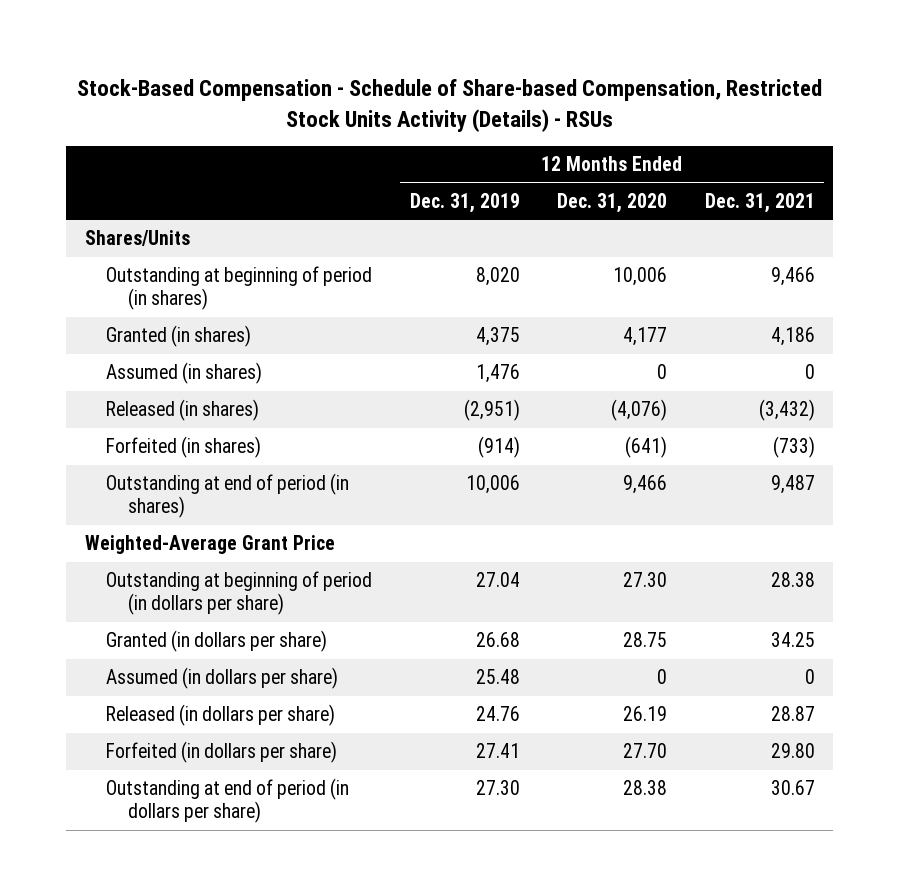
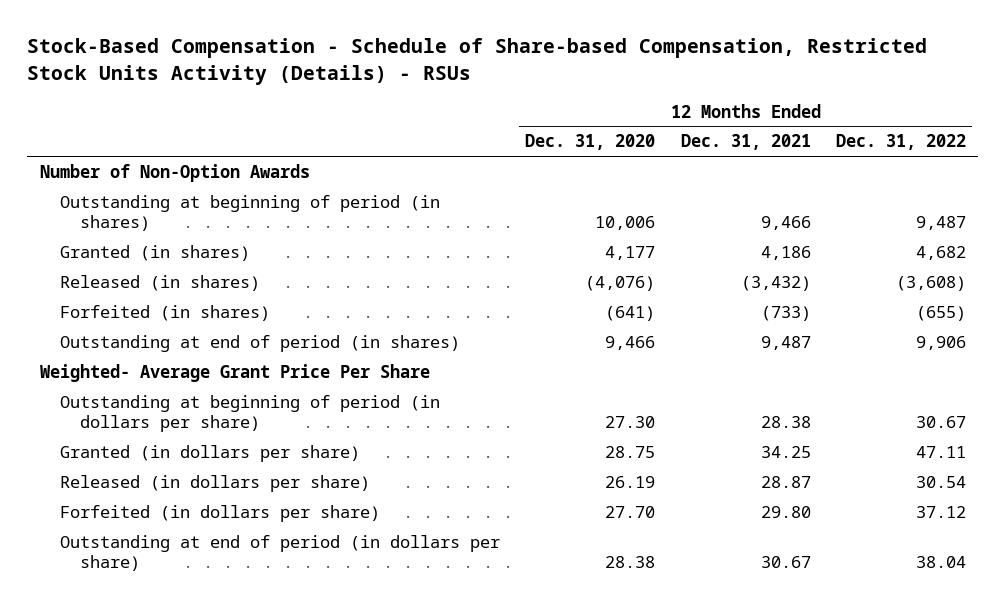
[409,192,520,213] Dec. 31, 2019 -> none
none -> [835,134,966,151] Dec. 31, 2022
[84,230,190,247] Shares/Units -> [39,164,310,183] Number of Non-Option Awards
[106,362,263,385] Assumed (in shares) -> none
[84,535,335,555] Weighted-Average Grant Price -> [39,364,430,383] Weighted- Average Grant Price Per Share
[106,667,339,690] Assumed (in dollars per share) -> none

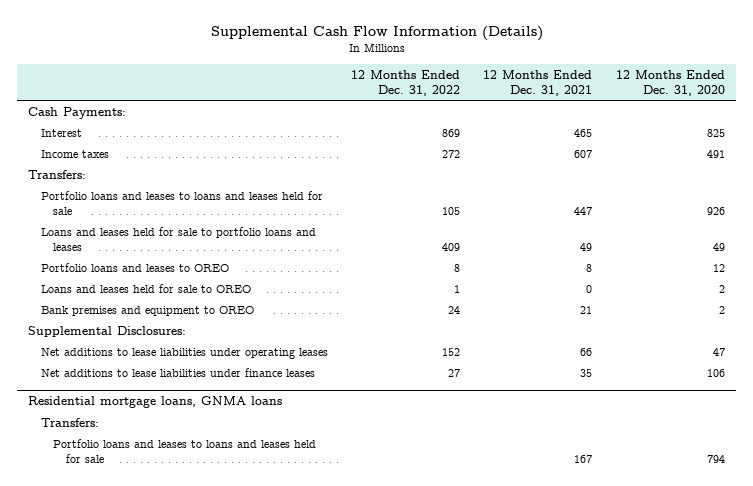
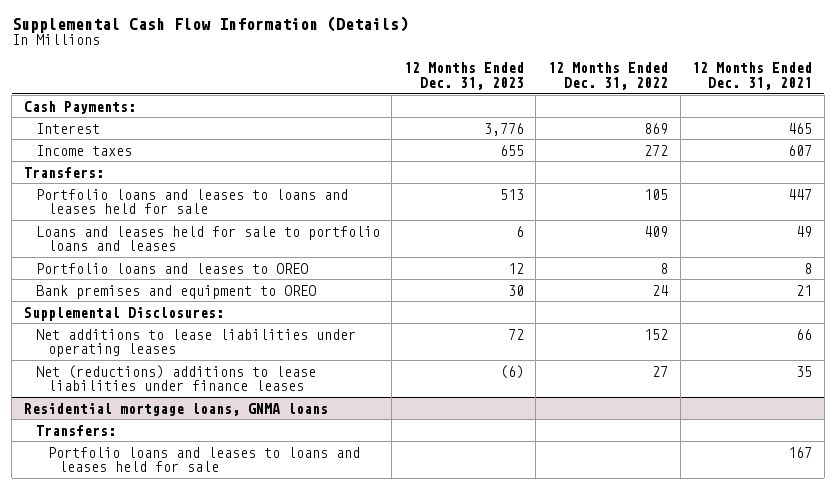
[615,69,725,96] 12 Months Ended Dec. 31, 2020 -> none
none -> [403,62,524,90] 12 Months Ended Dec. 31, 2023
[40,283,251,293] Loans and leases held for sale to OREO -> none
[40,367,315,377] Net additions to lease liabilities under finance leases -> [35,364,316,391] Net (reductions) additions to lease liabilities under finance leases

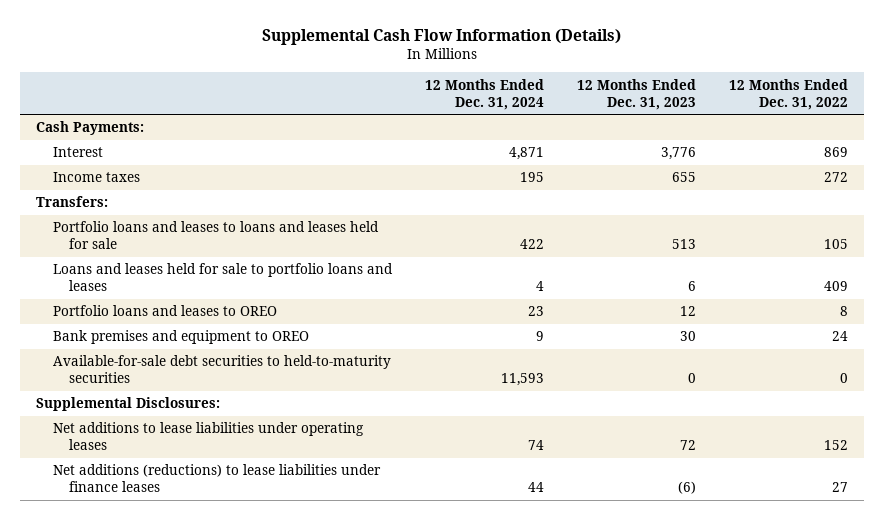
[692,62,813,90] 12 Months Ended Dec. 31, 2021 -> none
none -> [424,78,544,110] 12 Months Ended Dec. 31, 2024
none -> [52,355,391,384] Available-for-sale debt securities to held-to-maturity securities
[23,402,328,416] Residential mortgage loans, GNMA loans -> none
[35,424,116,436] Transfers: -> none
[47,446,360,472] Portfolio loans and leases to loans and leases held for sale -> none
[35,364,316,391] Net (reductions) additions to lease liabilities under finance leases -> [52,464,381,493] Net additions (reductions) to lease liabilities under finance leases

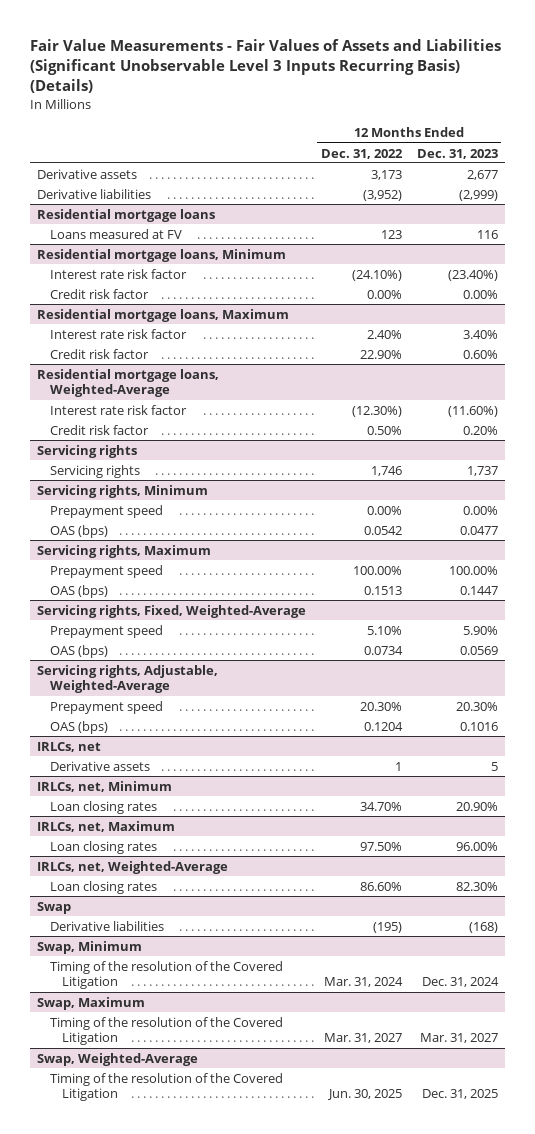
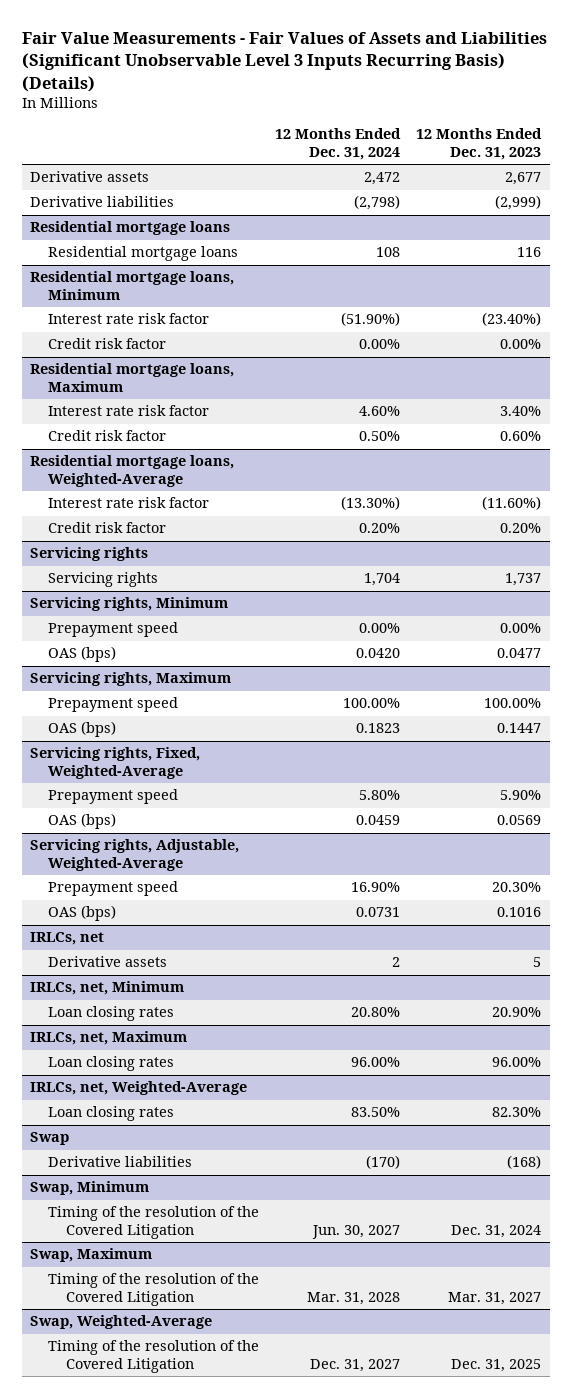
[320,148,403,159] Dec. 31, 2022 -> none
none -> [275,128,402,160] 12 Months Ended Dec. 31, 2024
[49,228,182,239] Loans measured at FV -> [48,246,239,262] Residential mortgage loans

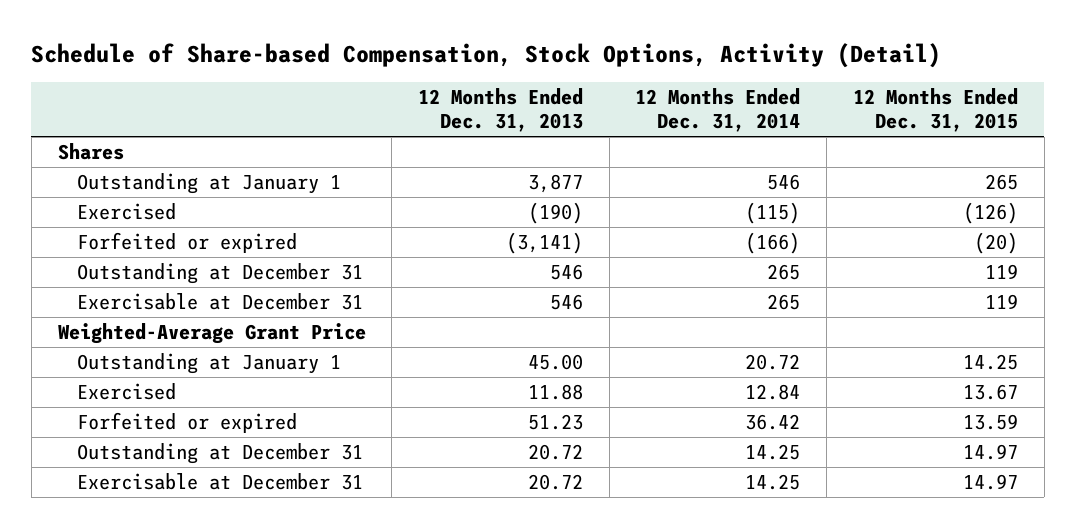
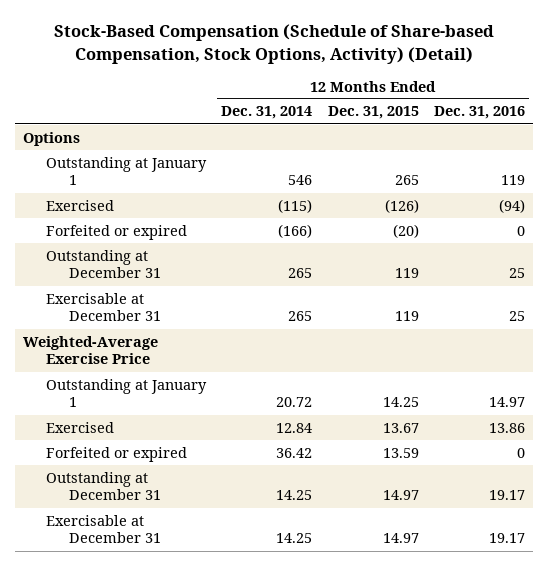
[31,43,942,69] Schedule of Share-based Compensation, Stock Options, Activity (Detail) -> [53,24,494,64] Stock-Based Compensation (Schedule of Share-based Compensation, Stock Options, Activity) (Detail)
[418,87,584,133] 12 Months Ended Dec. 31, 2013 -> none
none -> [434,106,526,120] Dec. 31, 2016
[57,142,124,160] Shares -> [22,131,80,146] Options
[57,322,366,344] Weighted-Average Grant Price -> [22,335,158,365] Weighted-Average Exercise Price

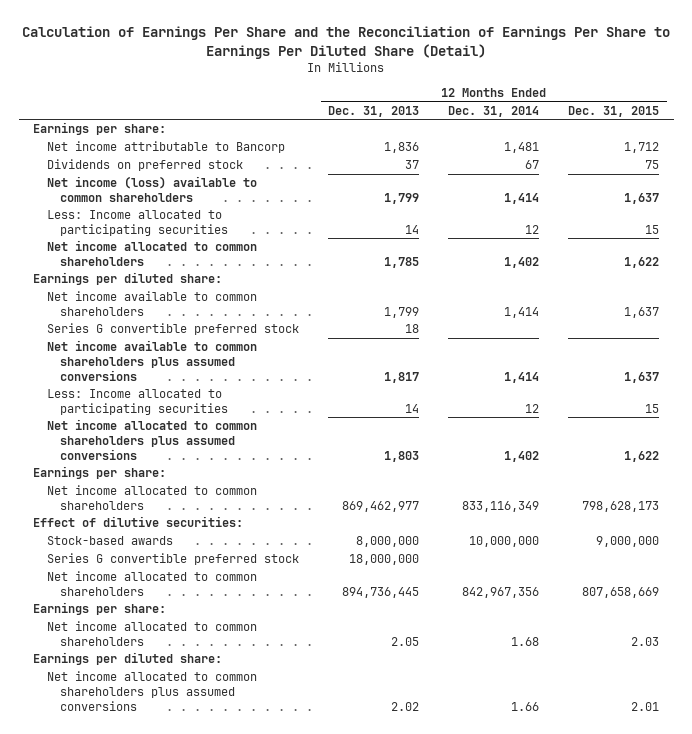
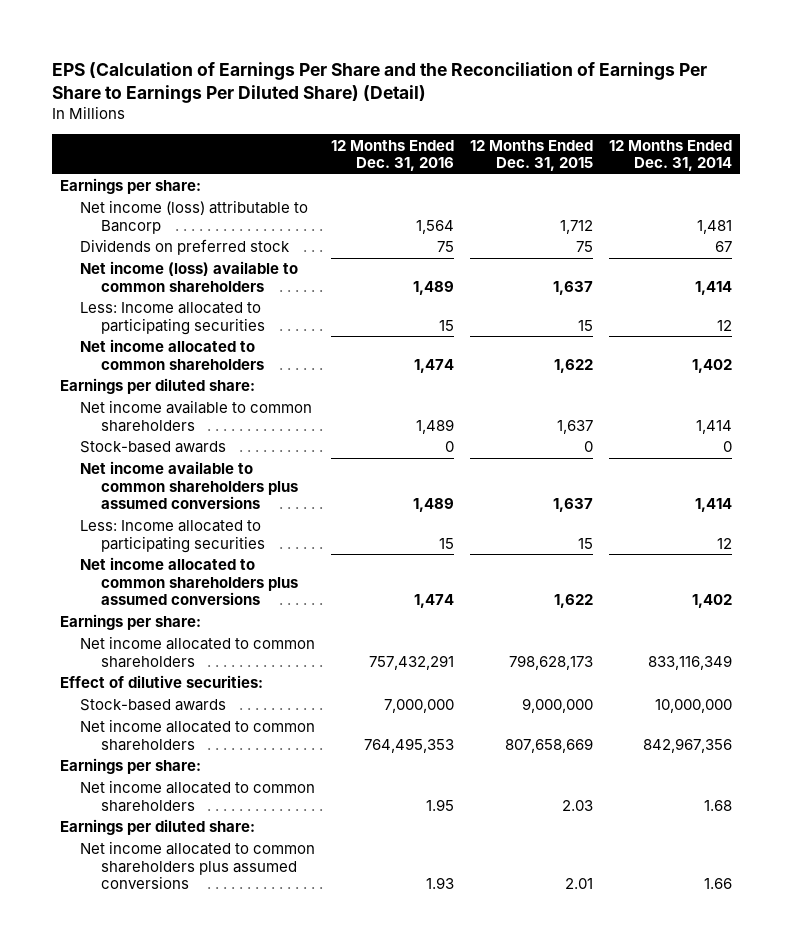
[22,26,671,59] Calculation of Earnings Per Share and the Reconciliation of Earnings Per Share to Earnings Per Diluted Share (Detail) -> [52,61,708,103] EPS (Calculation of Earnings Per Share and the Reconciliation of Earnings Per Share to Earnings Per Diluted Share) (Detail)
[327,106,419,118] Dec. 31, 2013 -> none
none -> [331,139,455,172] 12 Months Ended Dec. 31, 2016
[46,141,285,154] Net income attributable to Bancorp -> [80,200,309,234] Net income (loss) attributable to Bancorp
[46,323,299,336] Series G convertible preferred stock -> none
none -> [80,441,227,454] Stock-based awards
[46,553,299,566] Series G convertible preferred stock -> none

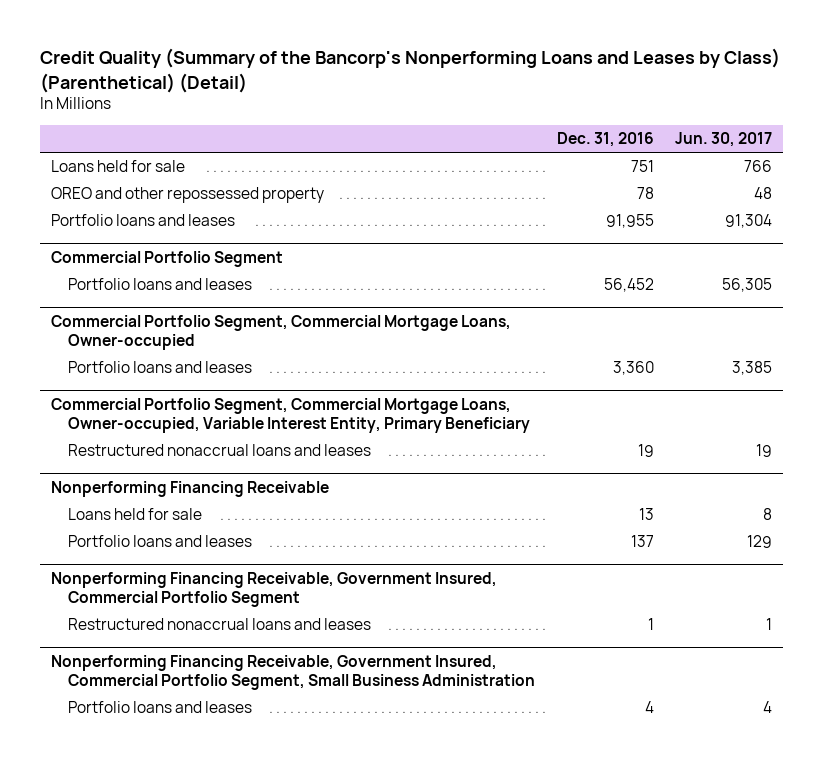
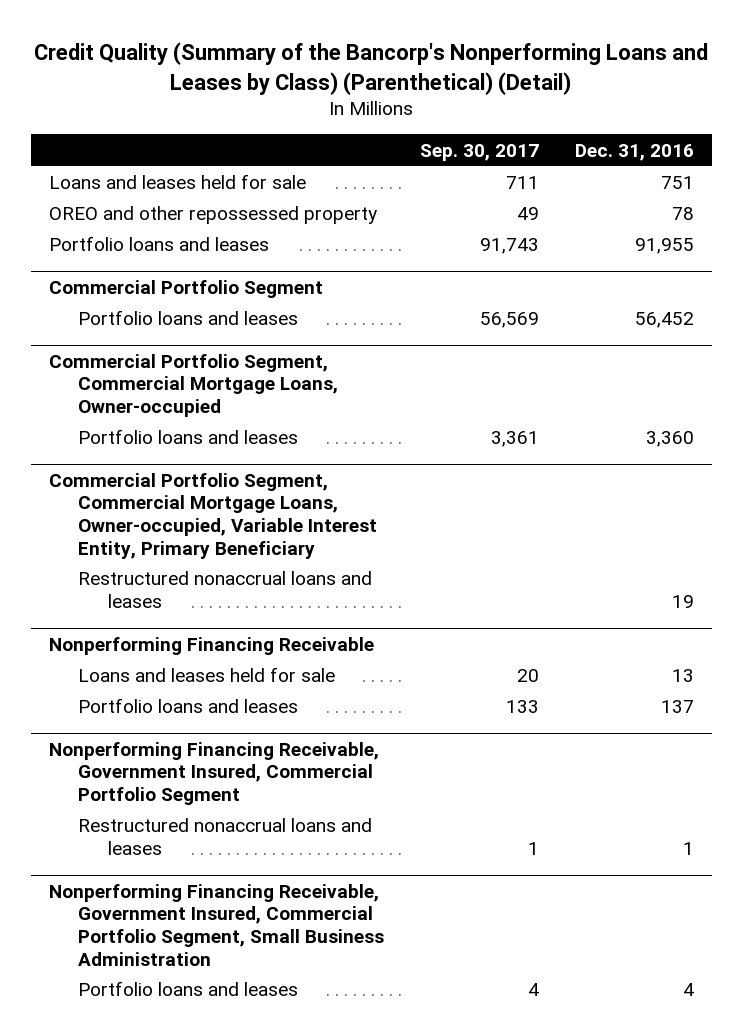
[675,132,773,148] Jun. 30, 2017 -> none
none -> [420,143,540,161] Sep. 30, 2017
[51,160,186,173] Loans held for sale -> [48,174,306,190] Loans and leases held for sale
[68,508,203,521] Loans held for sale -> [78,667,336,683] Loans and leases held for sale

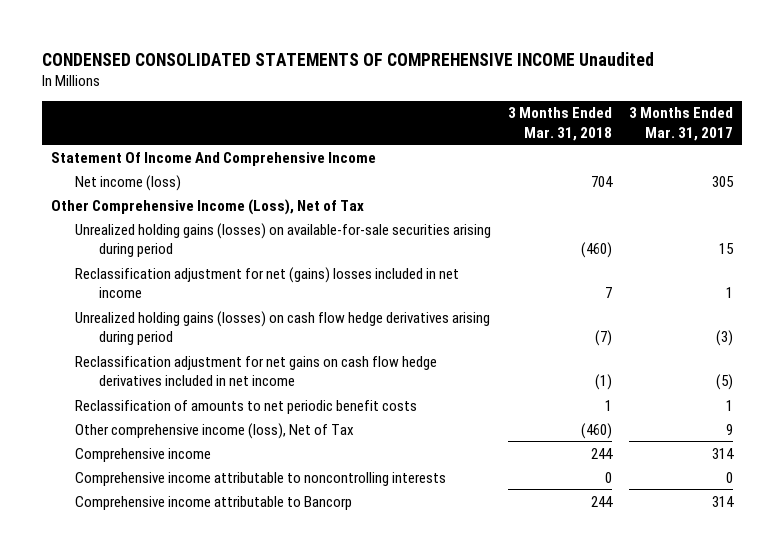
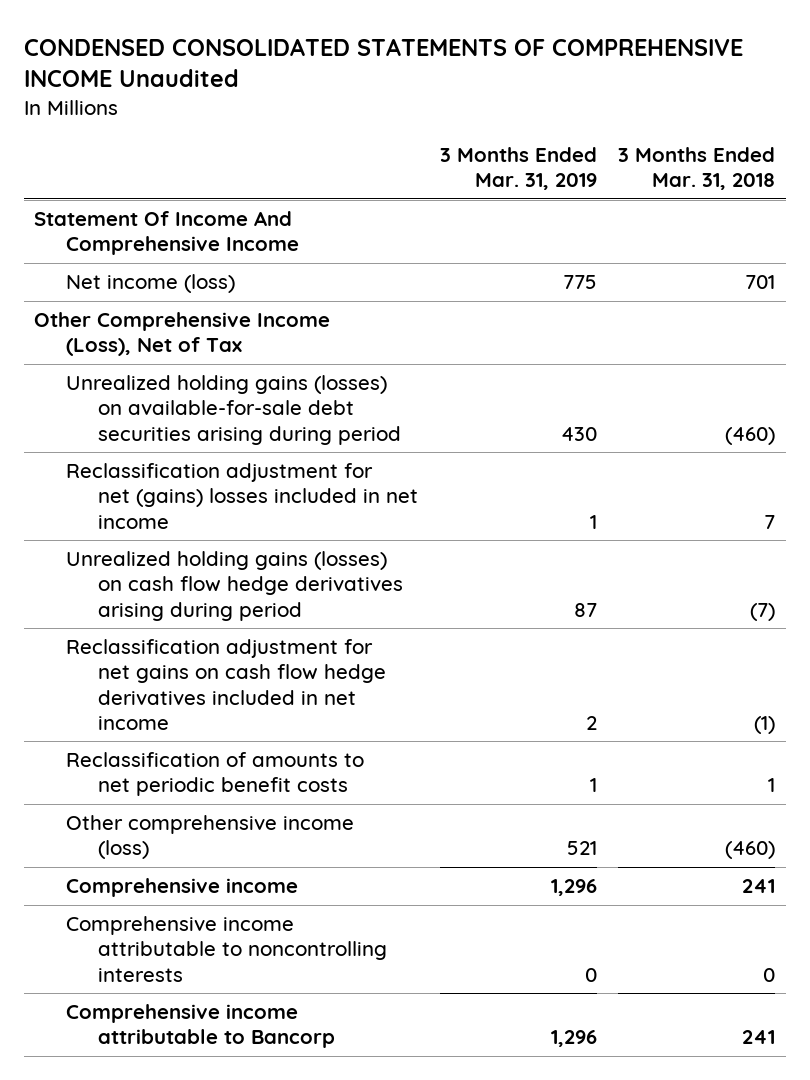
[629,107,734,141] 3 Months Ended Mar. 31, 2017 -> none
none -> [439,147,597,191] 3 Months Ended Mar. 31, 2019
[591,175,614,187] 704 -> [745,275,776,290] 701
[74,222,491,257] Unrealized holding gains (losses) on available-for-sale securities arising during period -> [66,375,401,445] Unrealized holding gains (losses) on available-for-sale debt securities arising during period
[74,422,354,439] Other comprehensive income (loss), Net of Tax -> [66,815,355,860] Other comprehensive income (loss)
[591,447,614,459] 244 -> [742,879,776,894] 241
[591,495,614,507] 244 -> [742,1030,776,1045] 241

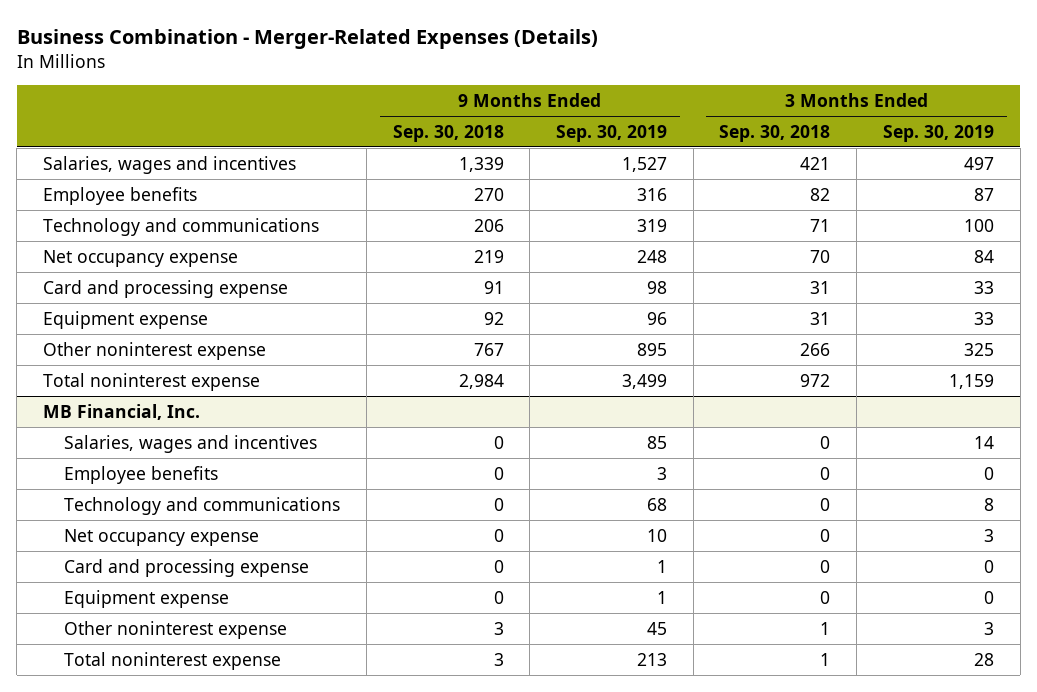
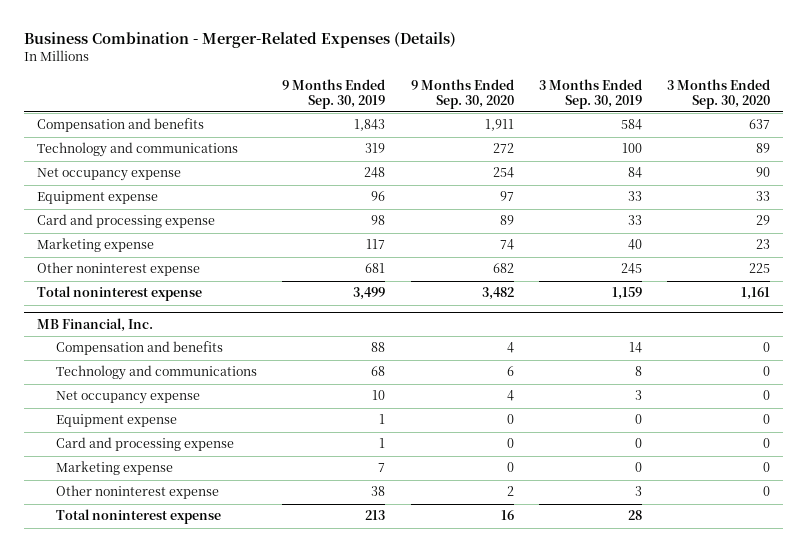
[392,124,504,142] Sep. 30, 2018 -> none
[719,124,831,142] Sep. 30, 2018 -> none
none -> [410,78,514,109] 9 Months Ended Sep. 30, 2020
none -> [667,78,771,109] 3 Months Ended Sep. 30, 2020
[43,155,297,174] Salaries, wages and incentives -> none
[43,186,198,205] Employee benefits -> none
none -> [37,118,205,133] Compensation and benefits
[43,279,289,298] Card and processing expense -> [37,214,216,229] Card and processing expense
none -> [37,238,155,253] Marketing expense
[637,342,668,356] 895 -> [365,263,386,274] 681
[963,342,994,356] 325 -> [621,263,643,275] 245
[64,434,318,453] Salaries, wages and incentives -> none
[64,465,219,484] Employee benefits -> none
none -> [55,341,223,356] Compensation and benefits
[64,558,310,577] Card and processing expense -> [55,437,234,452] Card and processing expense
none -> [55,461,173,476] Marketing expense
[647,621,668,635] 45 -> [371,486,386,497] 38

